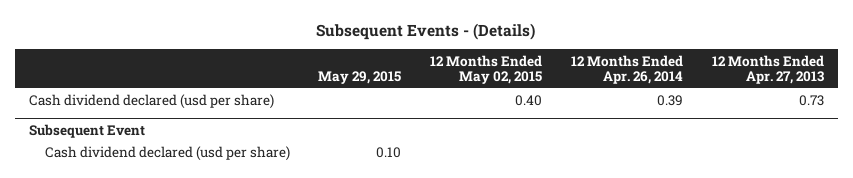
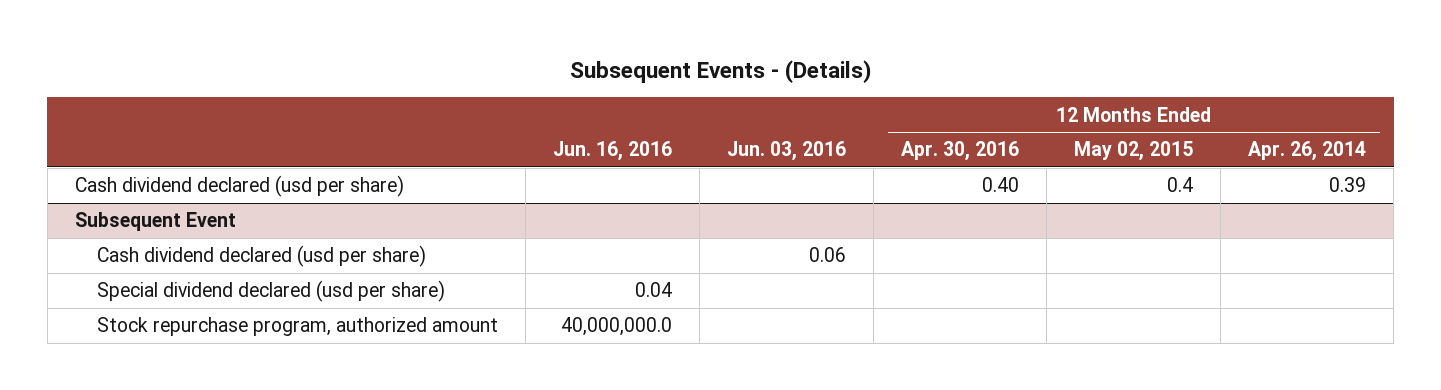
[318,71,402,85] May 29, 2015 -> none
[711,54,824,85] 12 Months Ended Apr. 27, 2013 -> none
none -> [553,141,673,162] Jun. 16, 2016
none -> [727,141,847,162] Jun. 03, 2016
none -> [901,141,1020,162] Apr. 30, 2016
[515,95,543,107] 0.40 -> [1167,177,1194,193] 0.4
none -> [97,280,446,303] Special dividend declared (usd per share)
none -> [97,317,499,337] Stock repurchase program, authorized amount

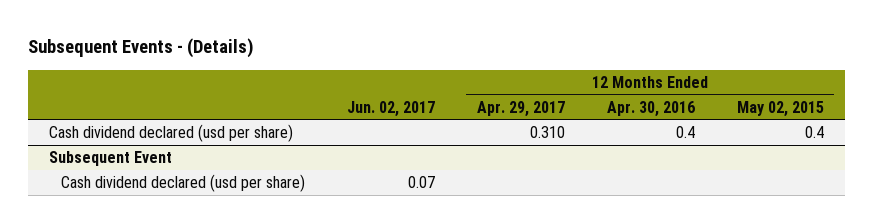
[553,141,673,162] Jun. 16, 2016 -> none
[727,141,847,162] Jun. 03, 2016 -> none
[1248,141,1367,162] Apr. 26, 2014 -> none
none -> [346,100,435,117] Jun. 02, 2017
none -> [476,100,565,117] Apr. 29, 2017
[982,177,1020,193] 0.40 -> [675,126,695,139] 0.4
[97,280,446,303] Special dividend declared (usd per share) -> none
[97,317,499,337] Stock repurchase program, authorized amount -> none

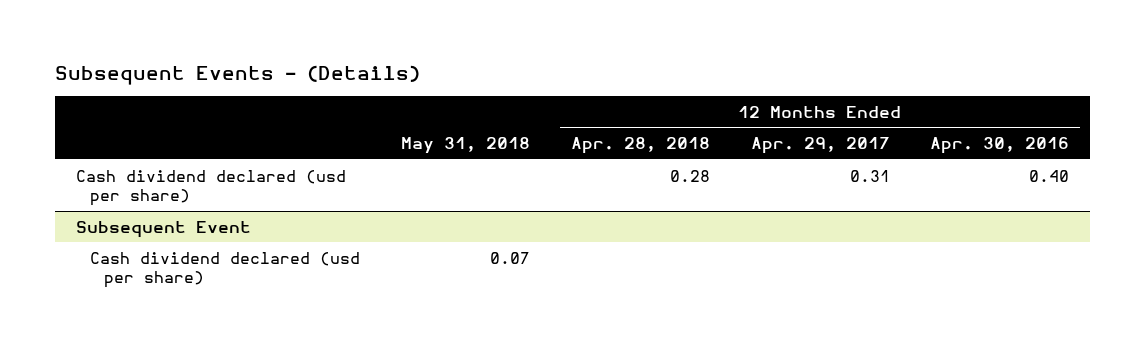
[346,100,435,117] Jun. 02, 2017 -> none
[736,100,824,117] May 02, 2015 -> none
none -> [400,137,530,155] May 31, 2018
none -> [570,137,710,155] Apr. 28, 2018
[529,126,565,139] 0.310 -> [849,169,890,182] 0.31
[675,126,695,139] 0.4 -> [1029,169,1070,182] 0.40

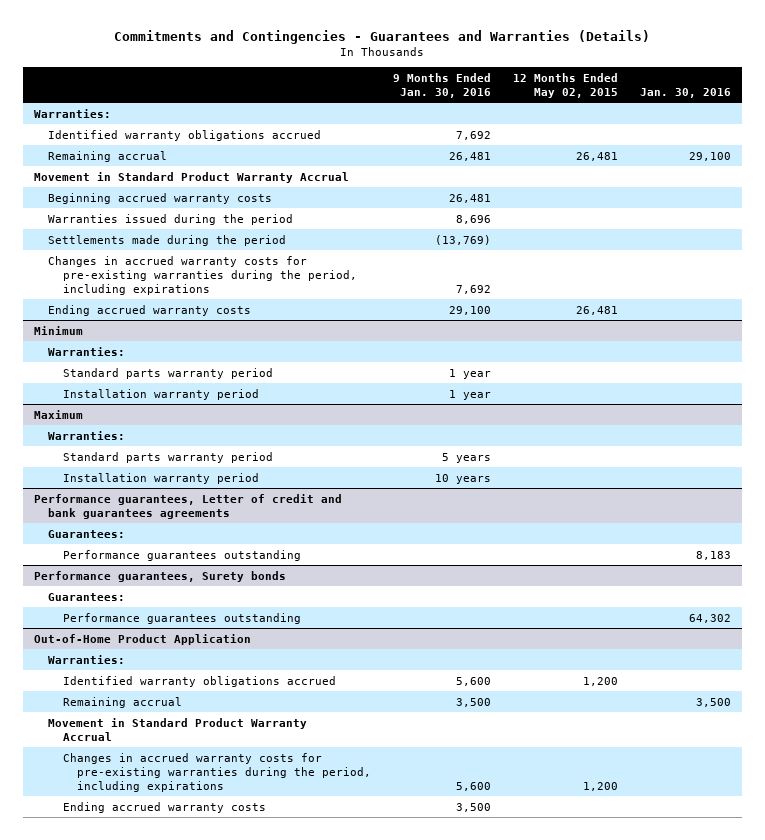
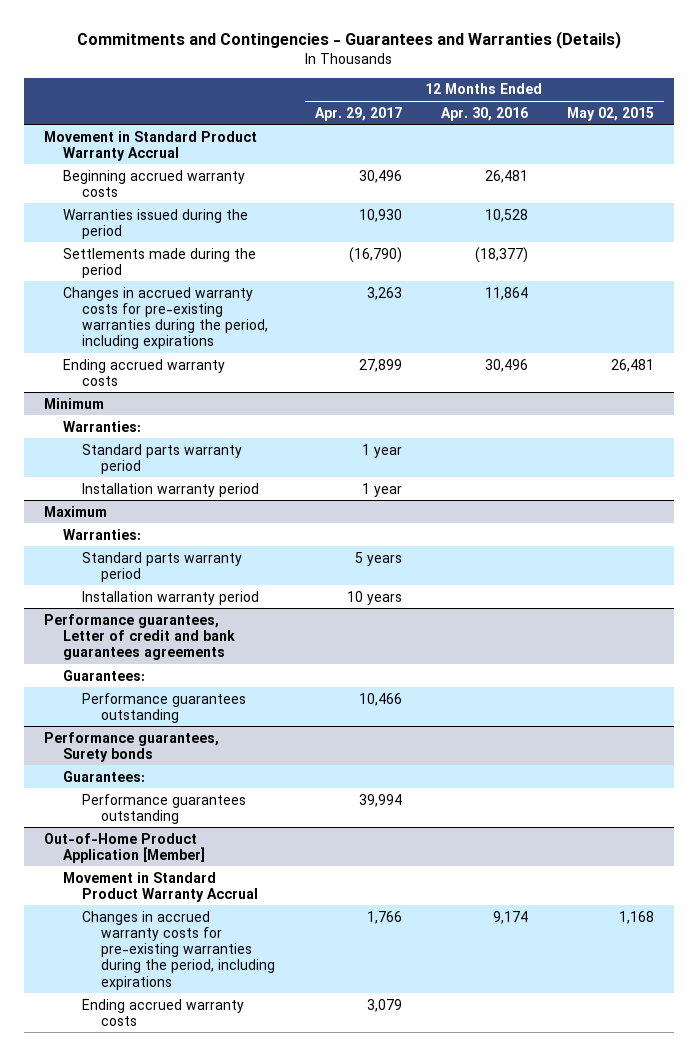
[392,72,491,98] 9 Months Ended Jan. 30, 2016 -> none
[639,87,731,98] Jan. 30, 2016 -> none
none -> [314,106,402,121] Apr. 29, 2017
none -> [440,106,528,121] Apr. 30, 2016
[34,108,112,118] Warranties: -> none
[48,129,322,141] Identified warranty obligations accrued -> none
[48,150,168,162] Remaining accrual -> none
[48,654,126,664] Warranties: -> none
[62,675,336,687] Identified warranty obligations accrued -> none
[62,696,182,708] Remaining accrual -> none
[34,633,252,645] Out-of-Home Product Application -> [43,832,205,863] Out-of-Home Product Application [Member]
[582,781,618,791] 1,200 -> [619,910,655,924] 1,168

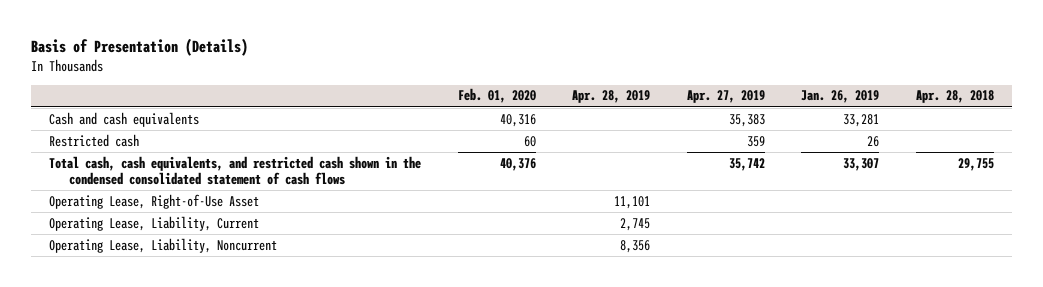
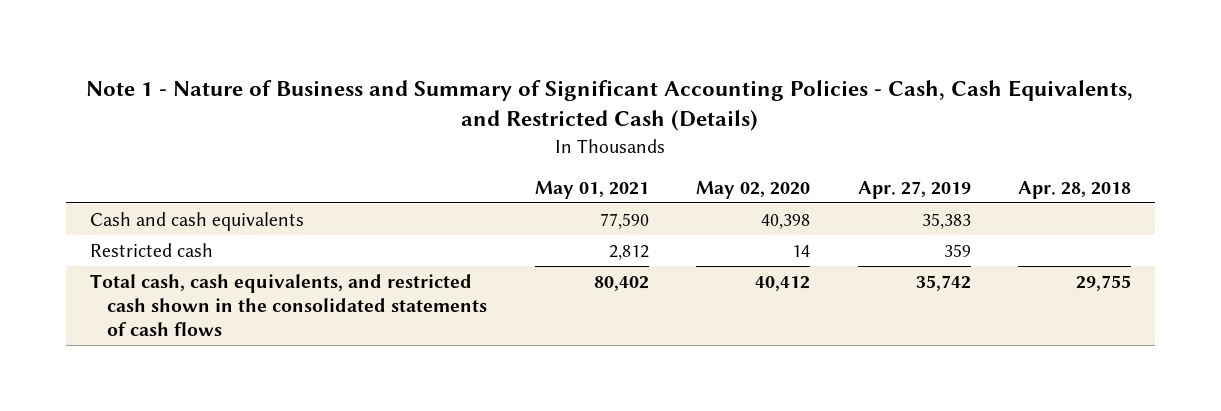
[30,38,248,57] Basis of Presentation (Details) -> [86,80,1134,132] Note 1 - Nature of Business and Summary of Significant Accounting Policies - Cash, Cash Equivalents, and Restricted Cash (Details)
[457,88,536,104] Feb. 01, 2020 -> none
[572,90,651,104] Apr. 28, 2019 -> none
[801,90,880,104] Jan. 26, 2019 -> none
none -> [534,180,649,199] May 01, 2021
none -> [696,180,811,199] May 02, 2020
[48,193,259,209] Operating Lease, Right-of-Use Asset -> none
[48,215,259,231] Operating Lease, Liability, Current -> none
[48,237,277,253] Operating Lease, Liability, Noncurrent -> none
[48,155,421,185] Total cash, cash equivalents, and restricted cash shown in the condensed consolidated statement of cash flows -> [89,273,488,337] Total cash, cash equivalents, and restricted cash shown in the consolidated statements of cash flows

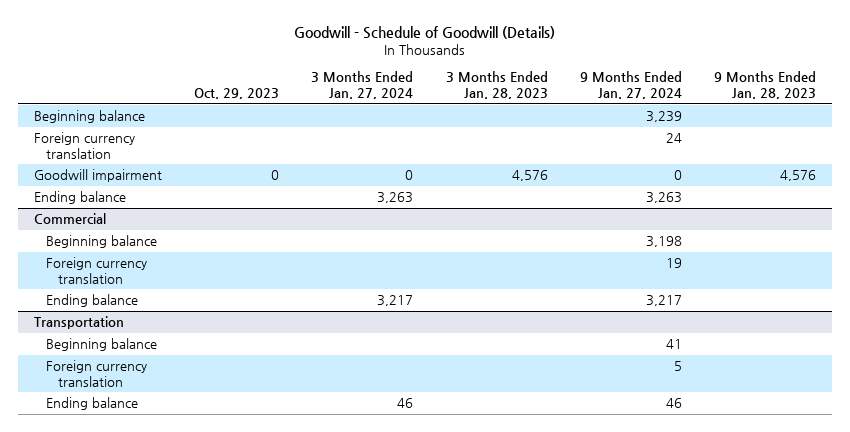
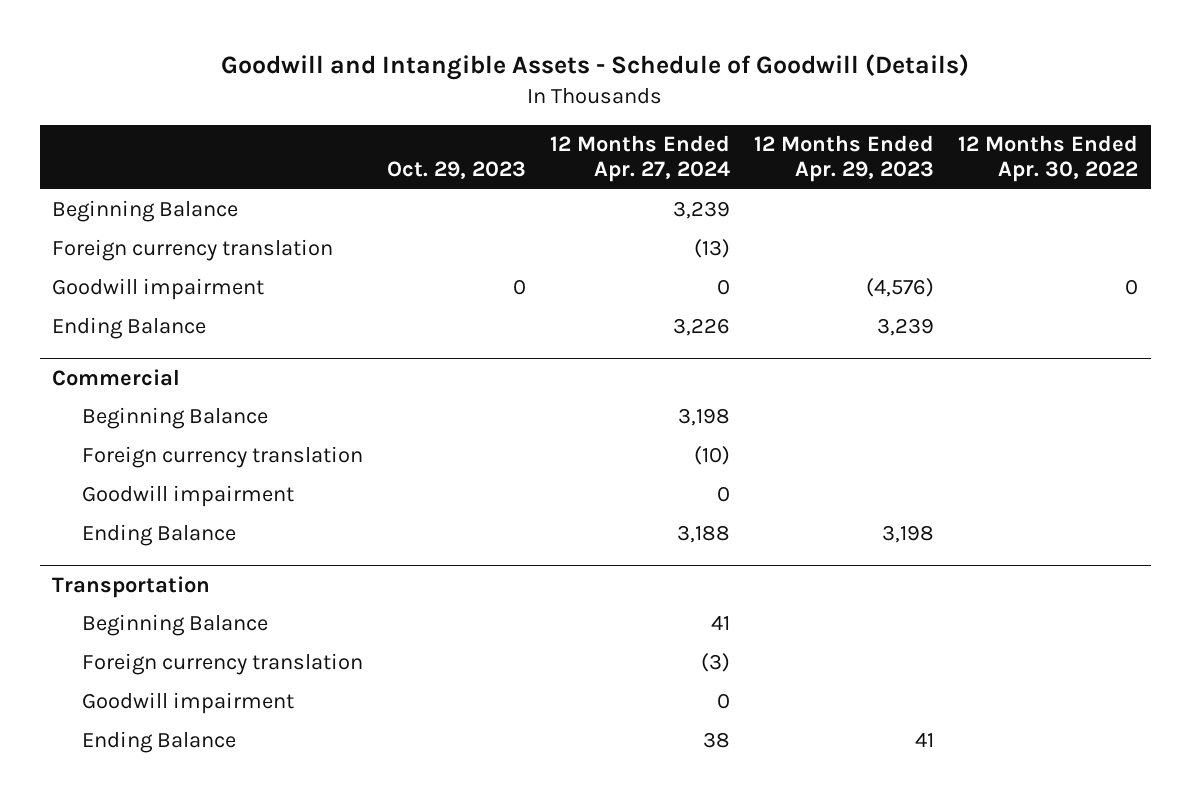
[294,26,556,40] Goodwill - Schedule of Goodwill (Details) -> [221,54,970,81] Goodwill and Intangible Assets - Schedule of Goodwill (Details)
[311,71,414,100] 3 Months Ended Jan. 27, 2024 -> none
[445,71,548,100] 3 Months Ended Jan. 28, 2023 -> none
[579,71,682,100] 9 Months Ended Jan. 27, 2024 -> none
[713,71,816,100] 9 Months Ended Jan. 28, 2023 -> none
none -> [550,135,731,183] 12 Months Ended Apr. 27, 2024
none -> [754,135,935,183] 12 Months Ended Apr. 29, 2023
none -> [958,135,1139,183] 12 Months Ended Apr. 30, 2022
[34,110,146,124] Beginning balance -> [51,200,238,223] Beginning Balance
[34,191,127,205] Ending balance -> [51,317,206,340] Ending Balance
[46,235,158,249] Beginning balance -> [82,407,269,430] Beginning Balance
none -> [82,485,295,508] Goodwill impairment
[46,294,139,308] Ending balance -> [82,524,237,547] Ending Balance
[46,338,158,352] Beginning balance -> [82,614,269,637] Beginning Balance
none -> [82,692,295,715] Goodwill impairment
[46,397,139,411] Ending balance -> [82,731,237,754] Ending Balance

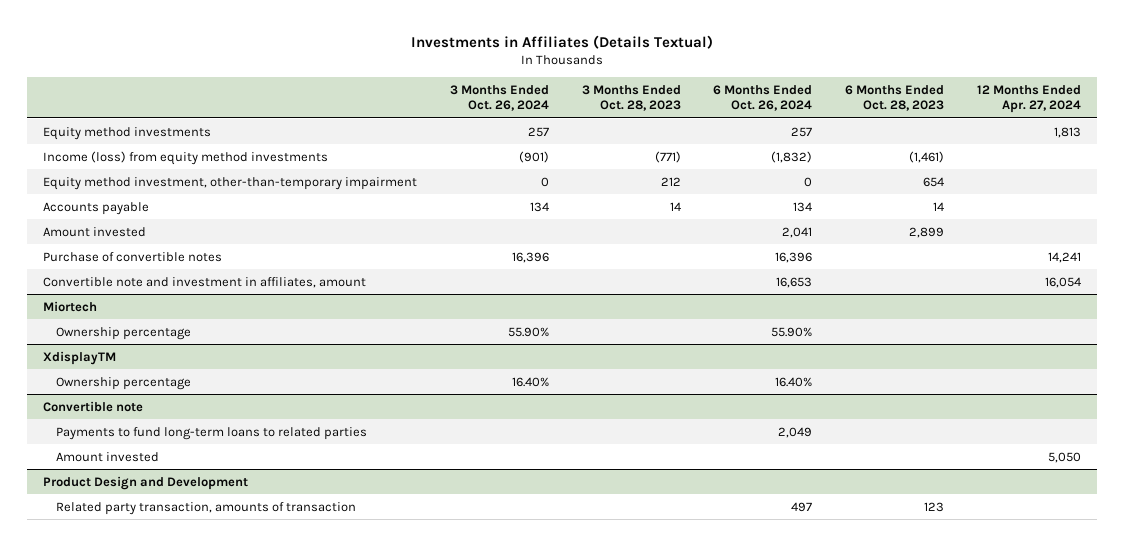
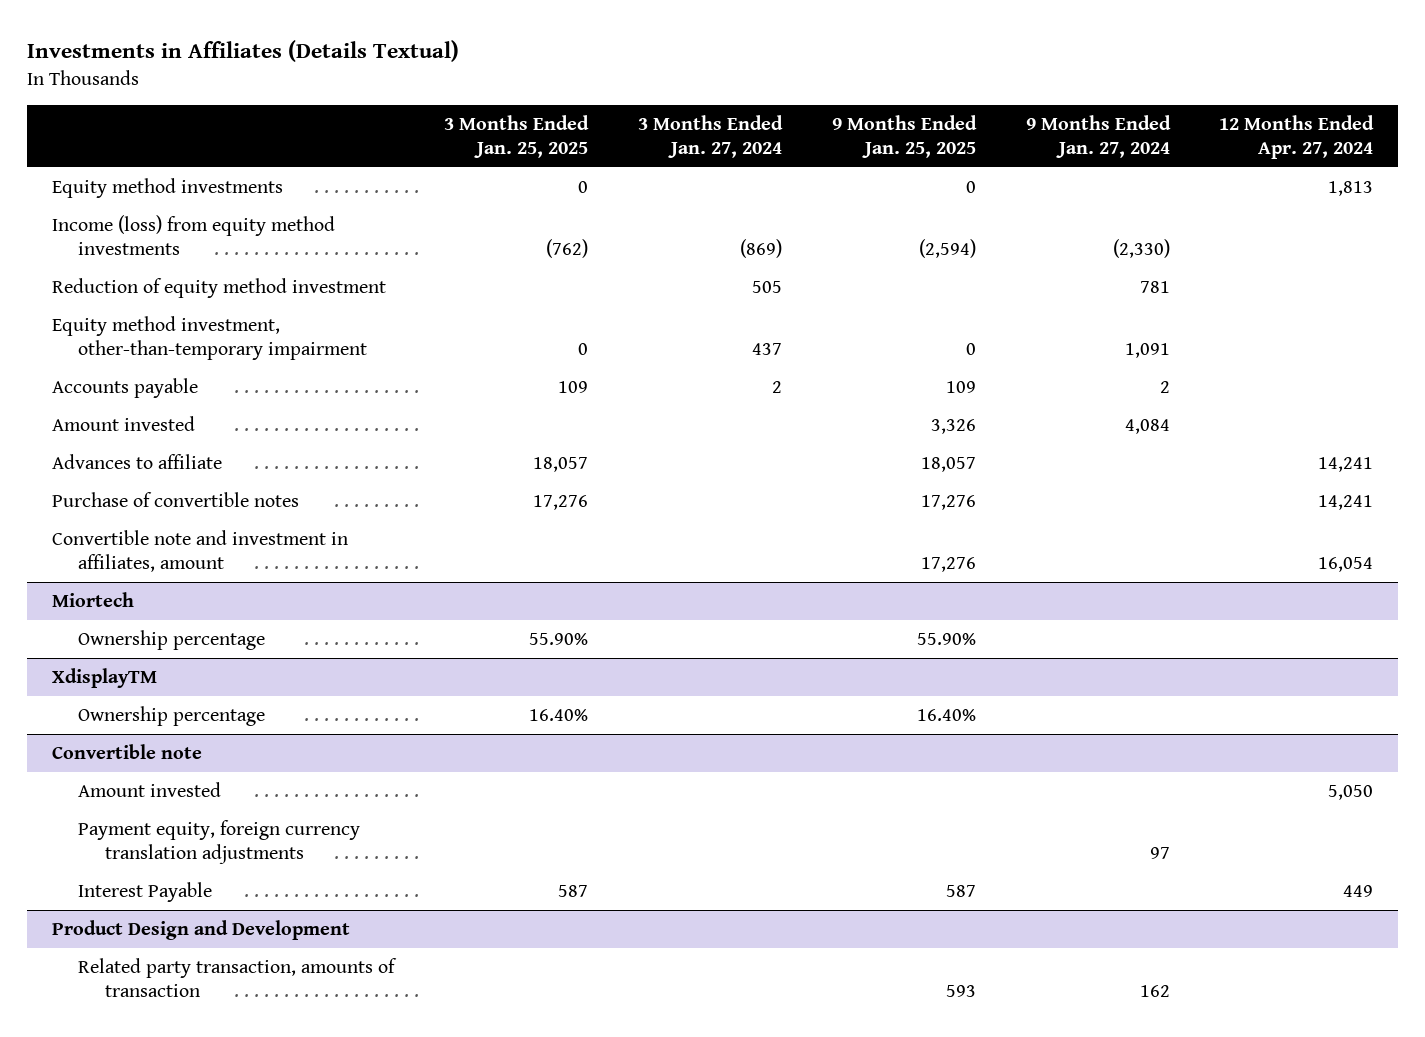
[449,85,549,112] 3 Months Ended Oct. 26, 2024 -> none
[581,85,681,112] 3 Months Ended Oct. 28, 2023 -> none
[713,85,813,112] 6 Months Ended Oct. 26, 2024 -> none
[845,85,945,112] 6 Months Ended Oct. 28, 2023 -> none
none -> [444,115,590,158] 3 Months Ended Jan. 25, 2025
none -> [637,115,783,158] 3 Months Ended Jan. 27, 2024
none -> [831,115,977,158] 9 Months Ended Jan. 25, 2025
none -> [1025,115,1171,158] 9 Months Ended Jan. 27, 2024
none -> [51,278,386,299] Reduction of equity method investment
none -> [51,454,222,470] Advances to affiliate
[56,426,368,440] Payments to fund long-term loans to related parties -> none
none -> [78,820,361,864] Payment equity, foreign currency translation adjustments
none -> [78,882,213,903] Interest Payable

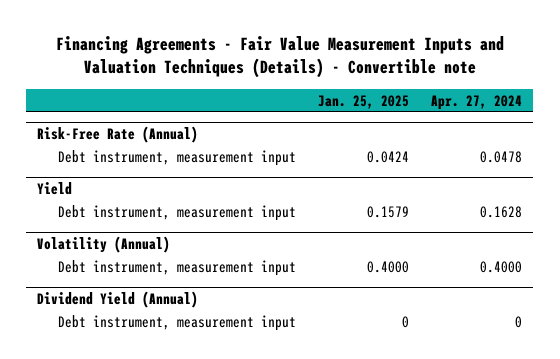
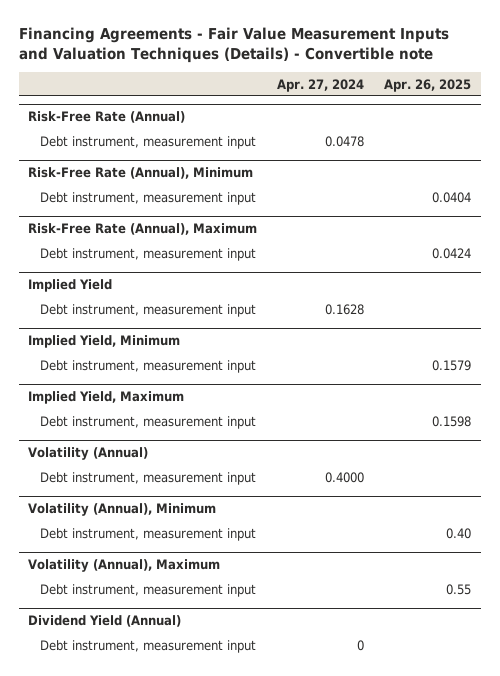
[318,94,410,109] Jan. 25, 2025 -> none
none -> [384,78,472,92] Apr. 26, 2025
none -> [28,167,254,180] Risk-Free Rate (Annual), Minimum
none -> [40,191,257,205] Debt instrument, measurement input
none -> [28,223,258,236] Risk-Free Rate (Annual), Maximum
none -> [40,247,257,261] Debt instrument, measurement input
[37,182,73,196] Yield -> [28,279,113,293] Implied Yield
none -> [28,335,181,349] Implied Yield, Minimum
none -> [40,359,257,373] Debt instrument, measurement input
none -> [28,391,185,405] Implied Yield, Maximum
none -> [40,415,257,429] Debt instrument, measurement input
none -> [28,503,217,517] Volatility (Annual), Minimum
none -> [40,527,257,541] Debt instrument, measurement input
none -> [28,559,221,573] Volatility (Annual), Maximum
none -> [40,583,257,597] Debt instrument, measurement input

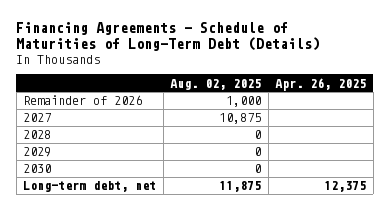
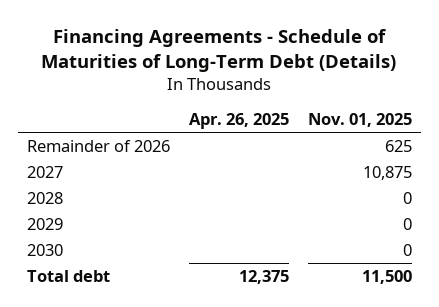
[170,78,262,90] Aug. 02, 2025 -> none
none -> [307,113,412,128] Nov. 01, 2025
[23,181,157,193] Long-term debt, net -> [27,269,111,282] Total debt

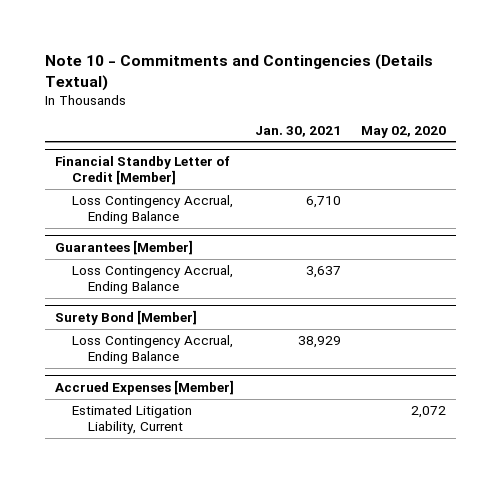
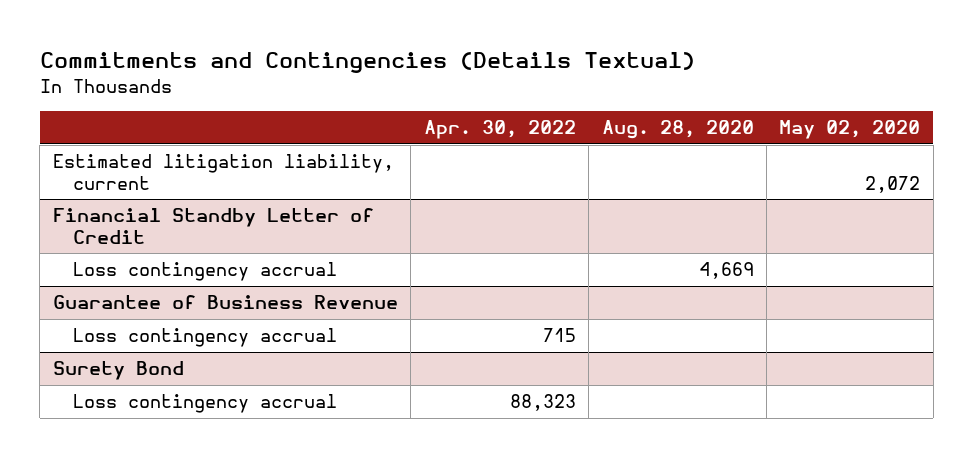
[45,54,434,91] Note 10 - Commitments and Contingencies (Details Textual) -> [39,52,695,74] Commitments and Contingencies (Details Textual)
[254,125,341,137] Jan. 30, 2021 -> none
none -> [423,120,576,140] Apr. 30, 2022
none -> [601,120,754,140] Aug. 28, 2020
[55,240,194,256] Guarantees [Member] -> none
[71,265,233,295] Loss Contingency Accrual, Ending Balance -> none
[55,380,235,396] Accrued Expenses [Member] -> none
[71,405,192,435] Estimated Litigation Liability, Current -> none
none -> [52,154,394,190] Estimated litigation liability, current
[55,156,231,186] Financial Standby Letter of Credit [Member] -> [52,208,374,244] Financial Standby Letter of Credit
[71,195,233,225] Loss Contingency Accrual, Ending Balance -> [73,262,338,282] Loss contingency accrual
none -> [52,295,398,310] Guarantee of Business Revenue
none -> [73,328,338,348] Loss contingency accrual
[55,310,198,326] Surety Bond [Member] -> [52,361,184,381] Surety Bond
[71,335,233,365] Loss Contingency Accrual, Ending Balance -> [73,394,338,414] Loss contingency accrual

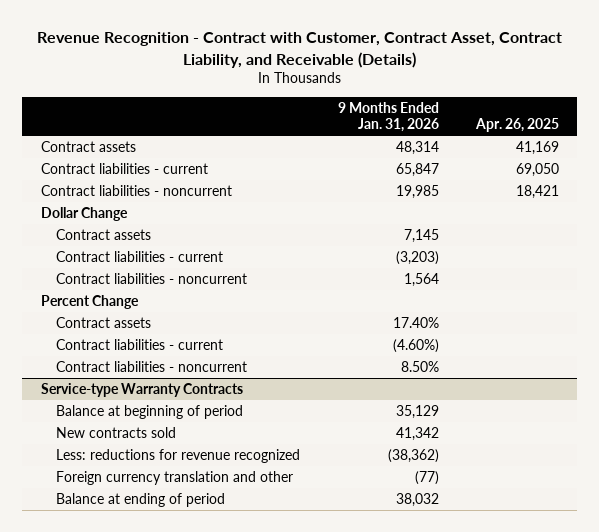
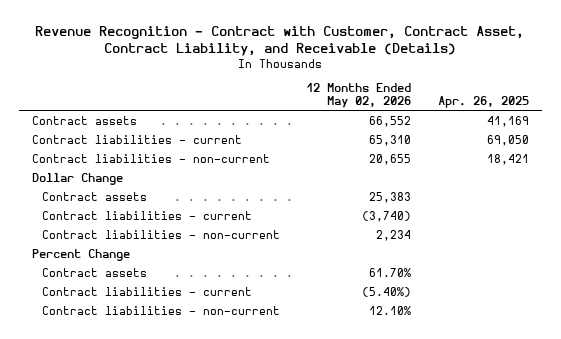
[337,102,439,133] 9 Months Ended Jan. 31, 2026 -> none
none -> [306,82,412,108] 12 Months Ended May 02, 2026
[40,184,232,196] Contract liabilities - noncurrent -> [32,153,271,163] Contract liabilities - non-current
[56,272,248,284] Contract liabilities - noncurrent -> [41,229,280,239] Contract liabilities - non-current
[40,382,243,397] Service-type Warranty Contracts -> none
[56,404,244,419] Balance at beginning of period -> none
[56,426,177,438] New contracts sold -> none
[56,448,301,463] Less: reductions for revenue recognized -> none
[56,470,294,485] Foreign currency translation and other -> none
[56,492,226,507] Balance at ending of period -> none
[56,360,248,372] Contract liabilities - noncurrent -> [41,305,280,315] Contract liabilities - non-current

